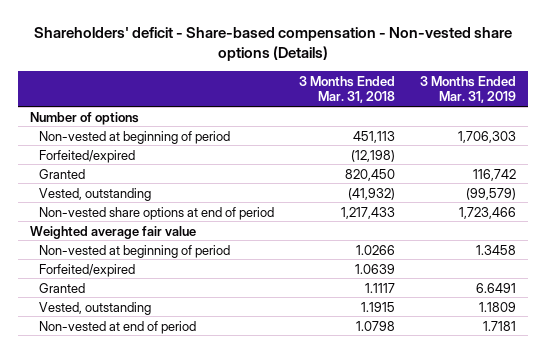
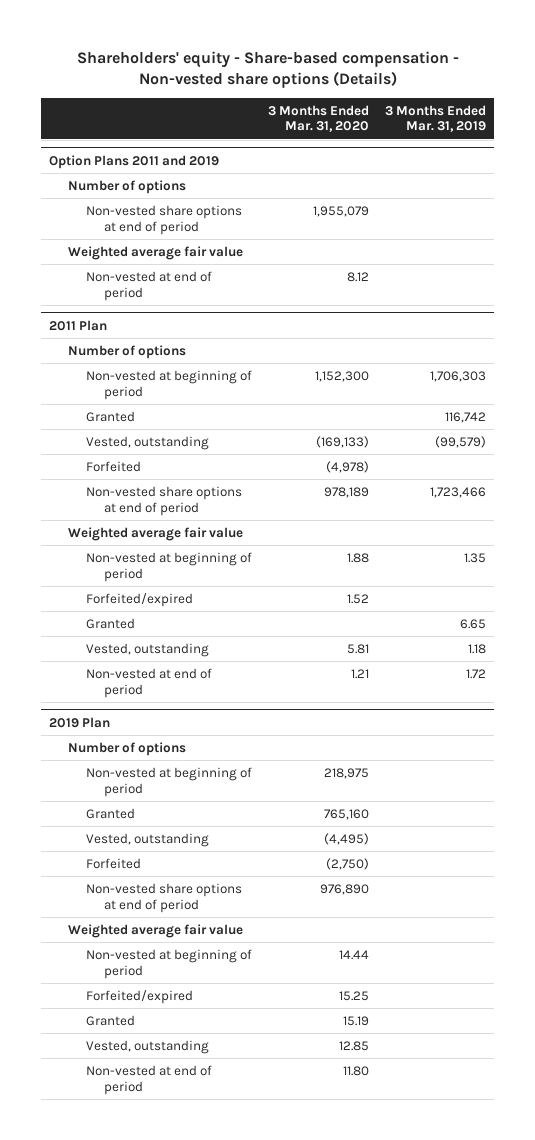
[33,26,512,62] Shareholders' deficit - Share-based compensation - Non-vested share options (Details) -> [76,50,459,88] Shareholders' equity - Share-based compensation - Non-vested share options (Details)
[299,75,396,104] 3 Months Ended Mar. 31, 2018 -> none
none -> [267,104,369,133] 3 Months Ended Mar. 31, 2020
none -> [49,154,220,169] Option Plans 2011 and 2019
none -> [67,179,186,194] Number of options
none -> [85,204,242,235] Non-vested share options at end of period
none -> [67,245,243,260] Weighted average fair value
none -> [85,270,212,301] Non-vested at end of period
none -> [49,319,108,331] 2011 Plan
[39,149,136,163] Forfeited/expired -> none
none -> [85,460,141,472] Forfeited
[475,244,516,255] 1.3458 -> [463,552,486,563] 1.35
[475,282,516,293] 6.6491 -> [459,618,486,629] 6.65
[478,301,516,312] 1.1809 -> [467,643,486,654] 1.18
[482,320,516,331] 1.7181 -> [465,668,486,679] 1.72
none -> [49,716,111,728] 2019 Plan
none -> [67,741,186,756] Number of options
none -> [85,766,252,797] Non-vested at beginning of period
none -> [85,807,135,819] Granted
none -> [85,832,209,847] Vested, outstanding
none -> [85,857,141,869] Forfeited
none -> [85,882,242,913] Non-vested share options at end of period
none -> [67,923,243,938] Weighted average fair value
none -> [85,948,252,979] Non-vested at beginning of period
none -> [85,989,193,1004] Forfeited/expired
none -> [85,1014,135,1026] Granted
none -> [85,1039,209,1054] Vested, outstanding
none -> [85,1064,212,1095] Non-vested at end of period

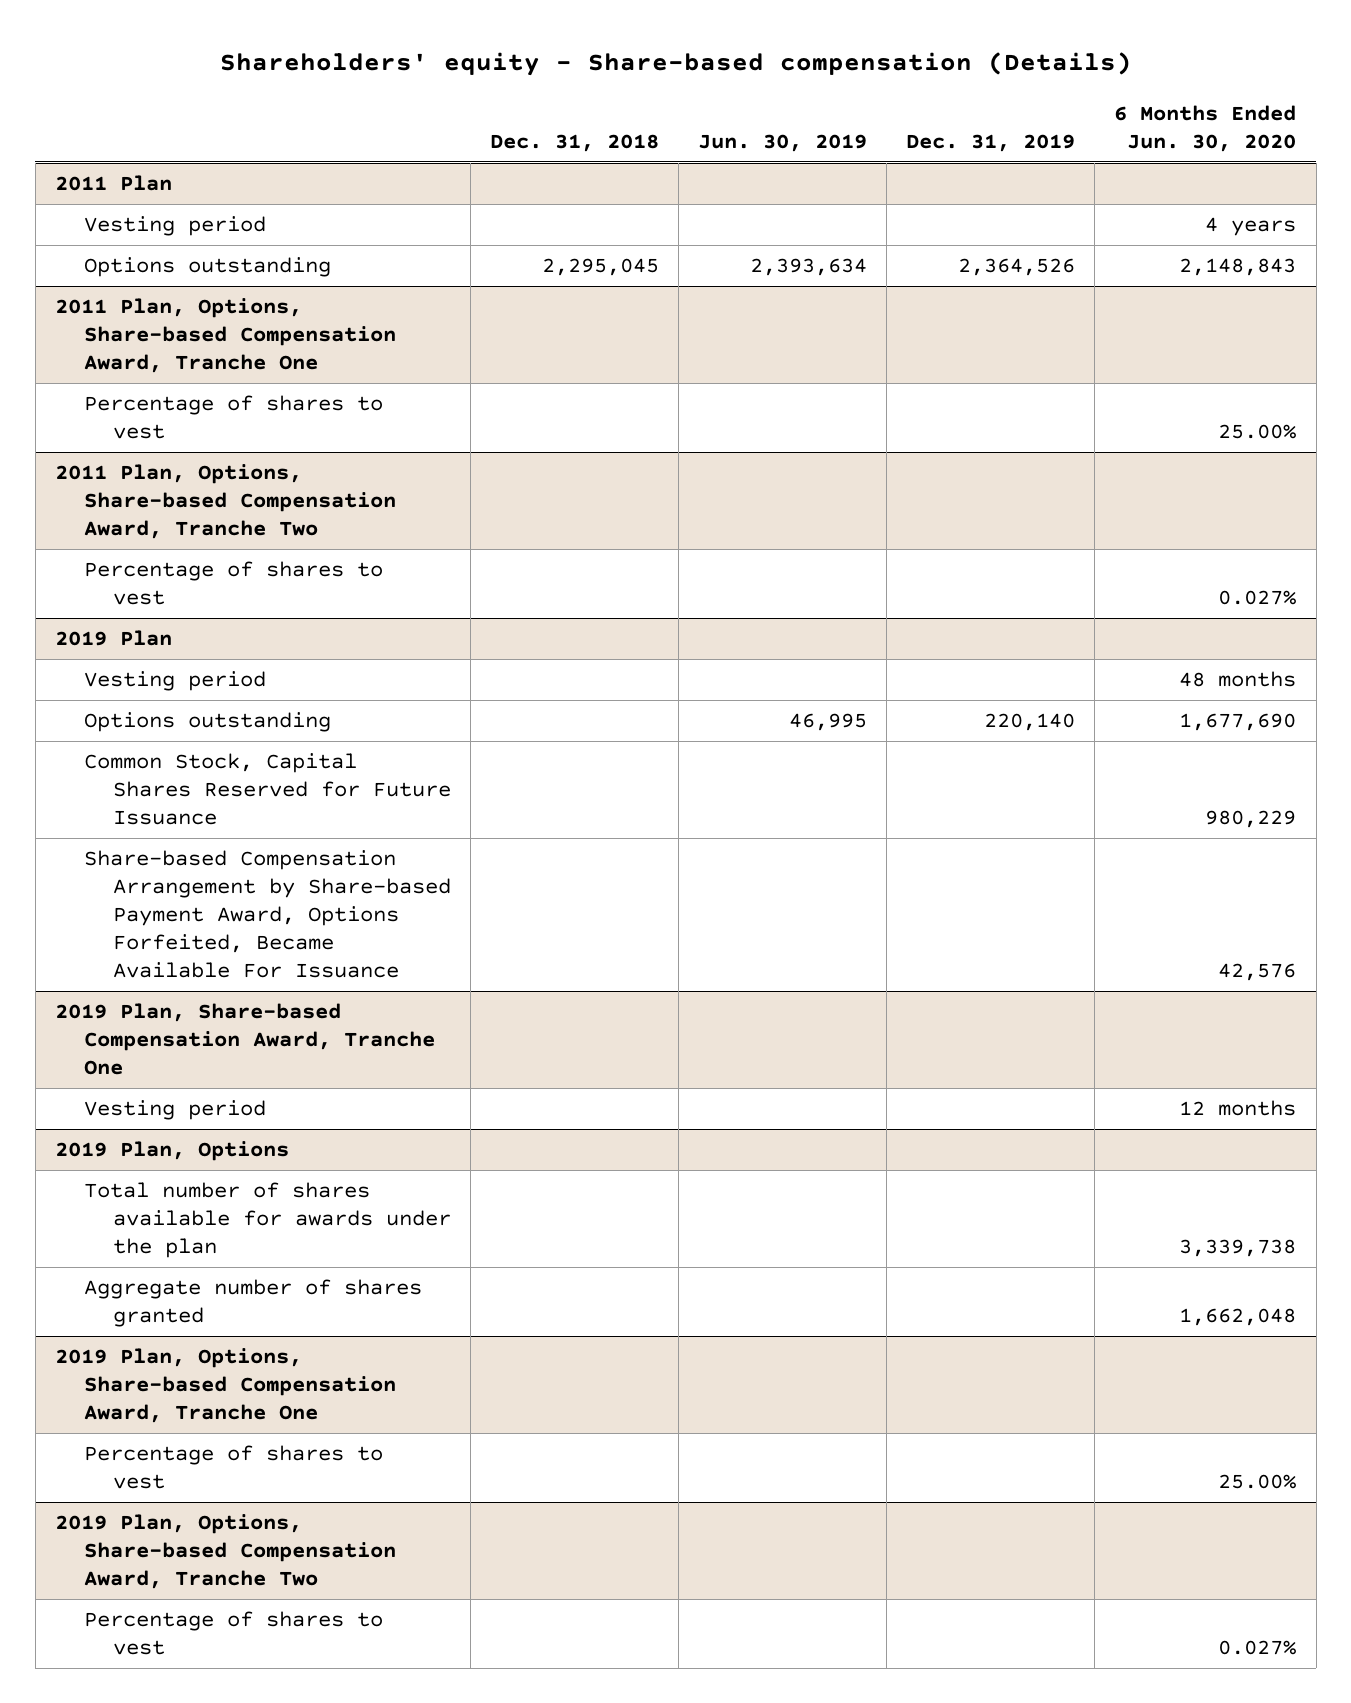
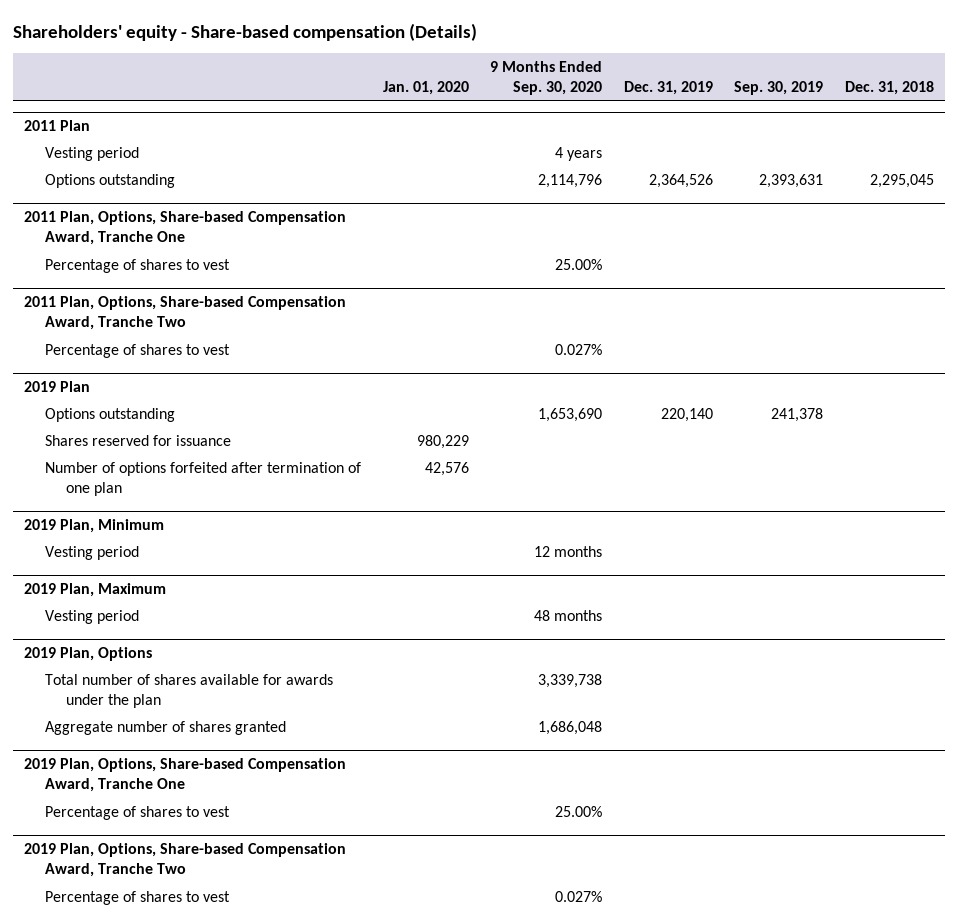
[698,133,868,152] Jun. 30, 2019 -> none
[1114,104,1297,152] 6 Months Ended Jun. 30, 2020 -> none
none -> [382,81,469,96] Jan. 01, 2020
none -> [490,60,603,96] 9 Months Ended Sep. 30, 2020
none -> [734,81,824,96] Sep. 30, 2019
[84,671,267,692] Vesting period -> none
[54,1003,436,1076] 2019 Plan, Share-based Compensation Award, Tranche One -> none
[84,1100,267,1121] Vesting period -> none
[84,753,452,826] Common Stock, Capital Shares Reserved for Future Issuance -> [44,434,231,446] Shares reserved for issuance
[84,850,452,979] Share-based Compensation Arrangement by Share-based Payment Award, Options Forfeited, Became Available For Issuance -> [44,461,361,497] Number of options forfeited after termination of one plan
none -> [23,518,164,533] 2019 Plan, Minimum
none -> [44,545,139,560] Vesting period
none -> [23,582,166,597] 2019 Plan, Maximum
none -> [44,609,139,624] Vesting period

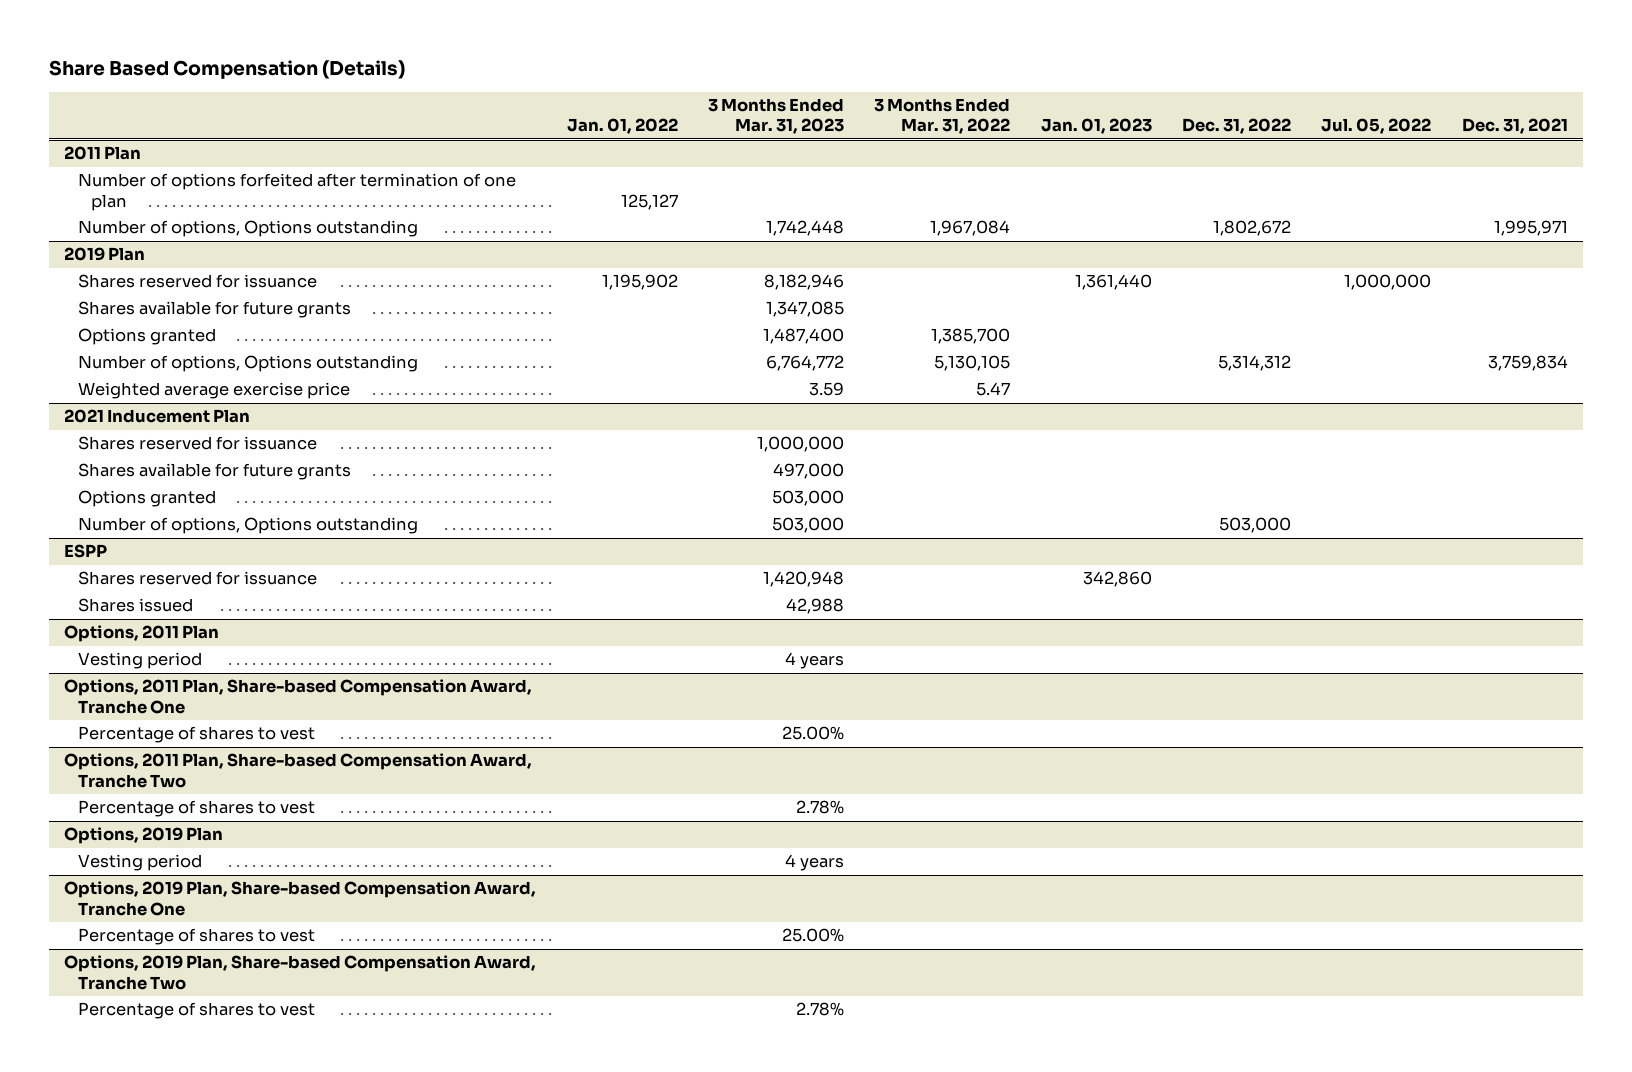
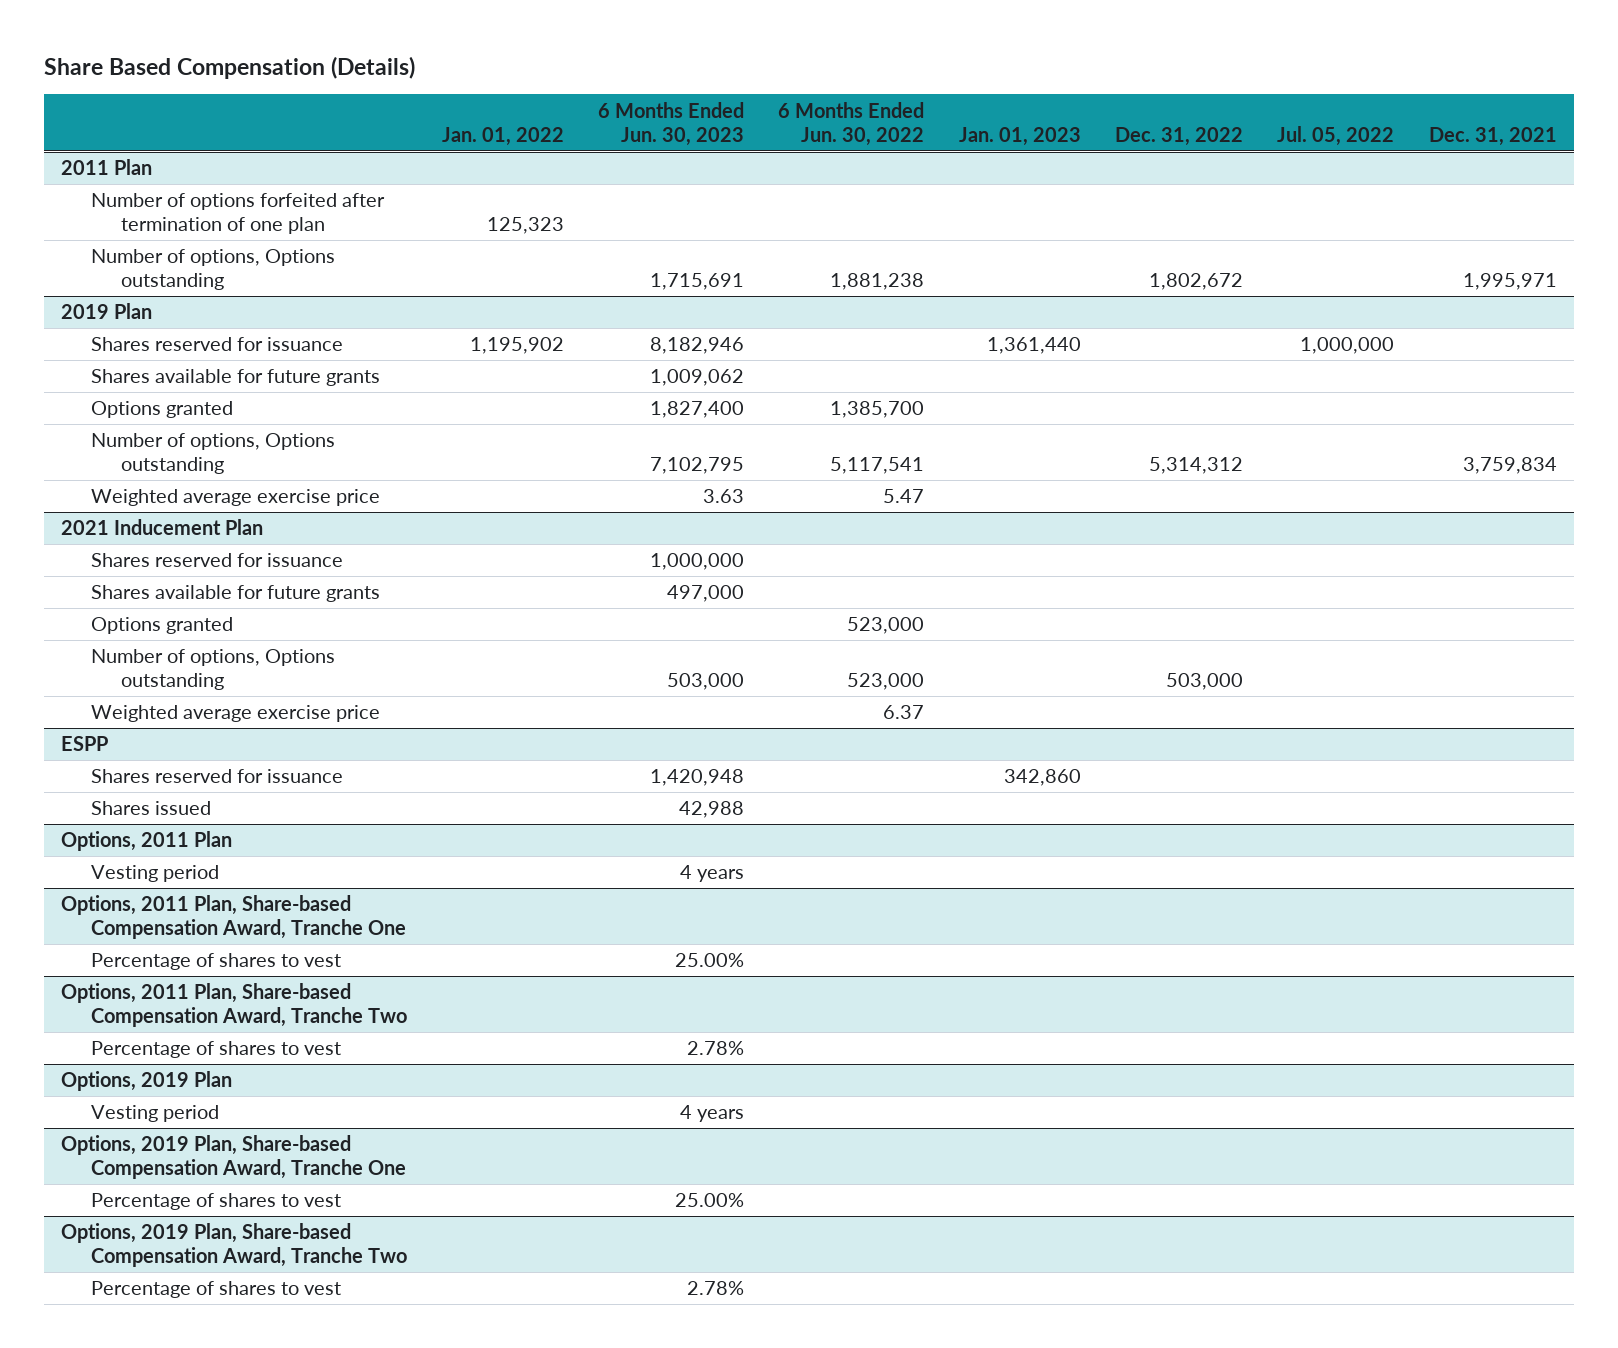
[708,97,845,135] 3 Months Ended Mar. 31, 2023 -> none
[874,97,1011,135] 3 Months Ended Mar. 31, 2022 -> none
none -> [597,101,744,146] 6 Months Ended Jun. 30, 2023
none -> [778,101,925,146] 6 Months Ended Jun. 30, 2022
[620,193,678,210] 125,127 -> [486,217,564,235] 125,323
none -> [91,705,381,723] Weighted average exercise price

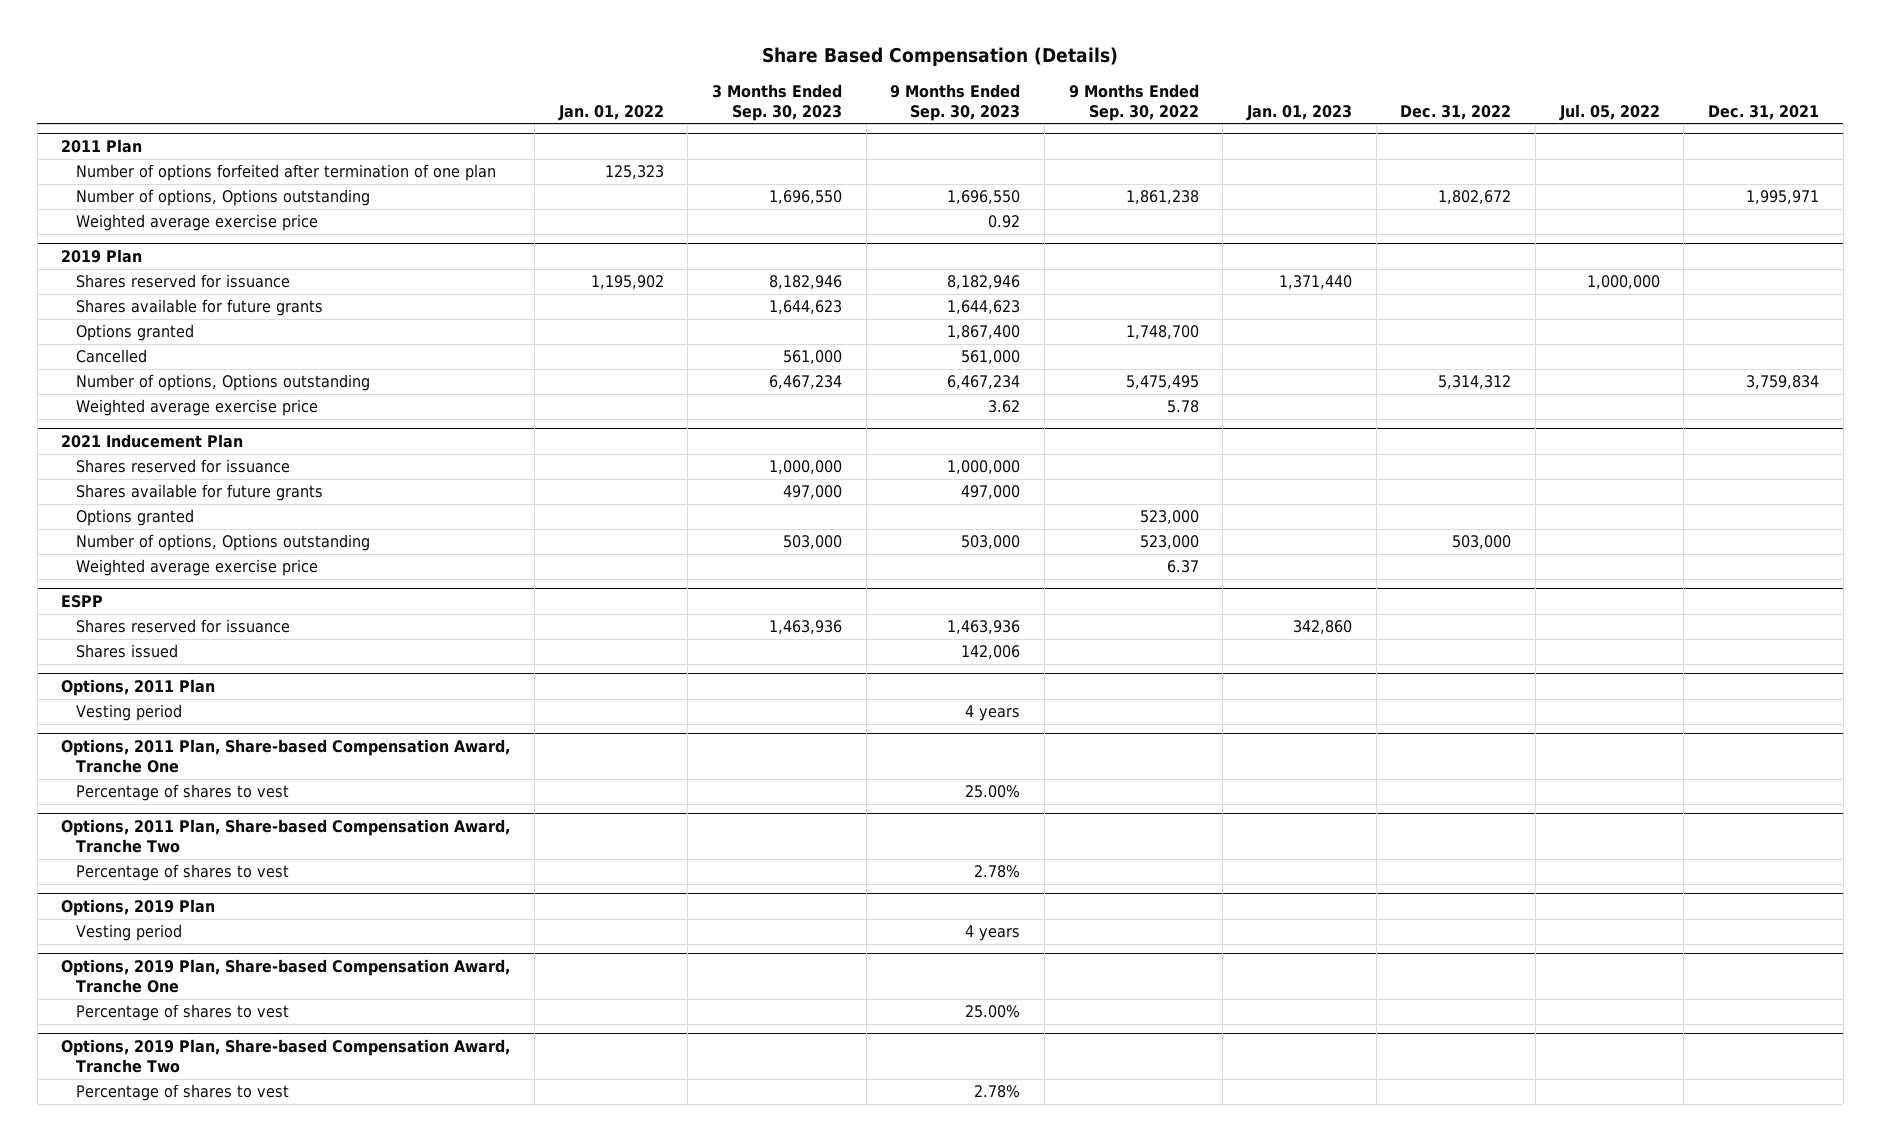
[597,101,744,146] 6 Months Ended Jun. 30, 2023 -> none
[778,101,925,146] 6 Months Ended Jun. 30, 2022 -> none
none -> [711,83,842,121] 3 Months Ended Sep. 30, 2023
none -> [890,83,1021,121] 9 Months Ended Sep. 30, 2023
none -> [1068,83,1199,121] 9 Months Ended Sep. 30, 2022
none -> [76,214,319,232] Weighted average exercise price
[986,337,1081,355] 1,361,440 -> [1278,275,1352,290] 1,371,440
none -> [76,349,148,364] Cancelled

